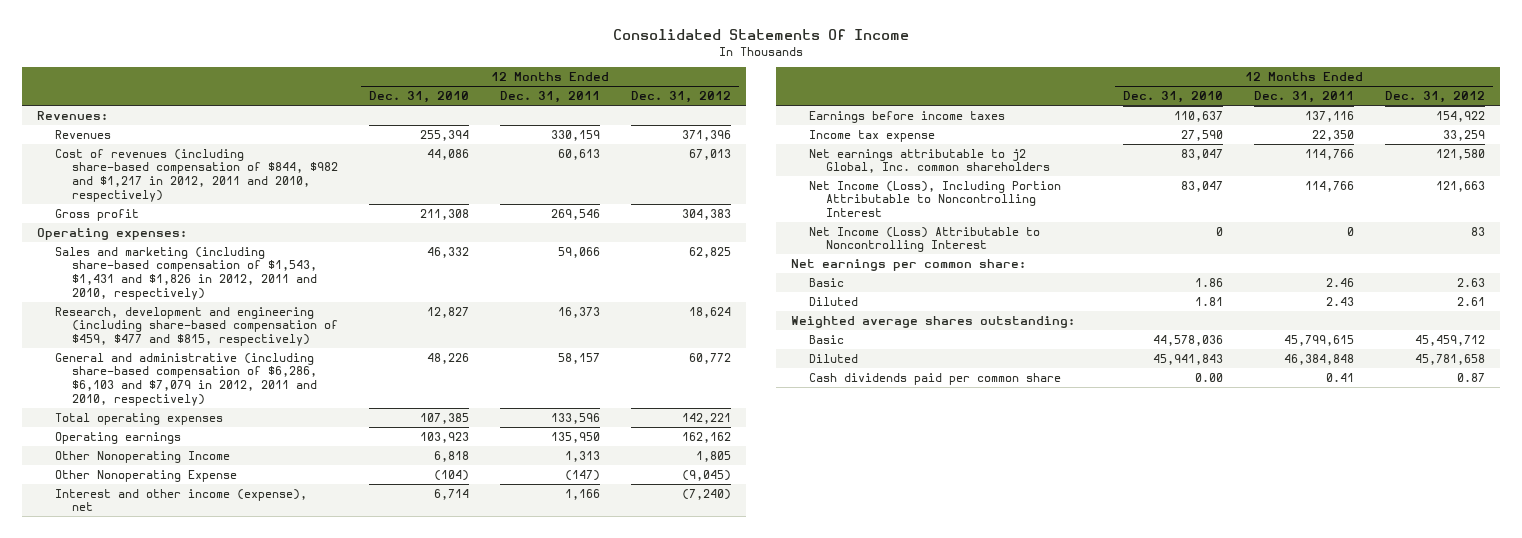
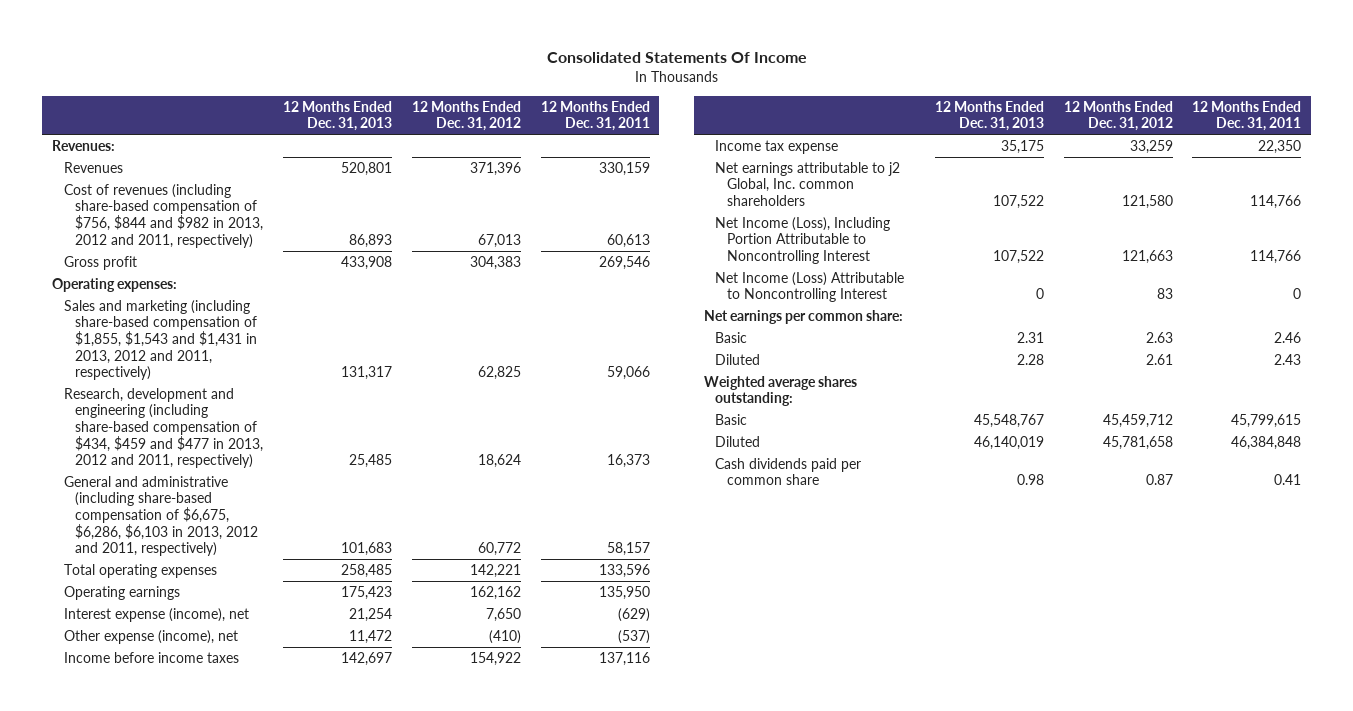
[369,91,470,104] Dec. 31, 2010 -> none
none -> [283,100,393,132] 12 Months Ended Dec. 31, 2013
[54,148,339,202] Cost of revenues (including share-based compensation of $844, $982 and $1,217 in 2012, 2011 and 2010, respectively) -> [63,183,264,248] Cost of revenues (including share-based compensation of $756, $844 and $982 in 2013, 2012 and 2011, respectively)
[54,246,318,300] Sales and marketing (including share-based compensation of $1,543, $1,431 and $1,826 in 2012, 2011 and 2010, respectively) -> [63,299,258,381] Sales and marketing (including share-based compensation of $1,855, $1,543 and $1,431 in 2013, 2012 and 2011, respectively)
[54,306,339,347] Research, development and engineering (including share-based compensation of $459, $477 and $815, respectively) -> [63,387,264,469] Research, development and engineering (including share-based compensation of $434, $459 and $477 in 2013, 2012 and 2011, respectively)
[54,352,318,406] General and administrative (including share-based compensation of $6,286, $6,103 and $7,079 in 2012, 2011 and 2010, respectively) -> [63,475,259,557] General and administrative (including share-based compensation of $6,675, $6,286, $6,103 in 2013, 2012 and 2011, respectively)
[54,450,230,463] Other Nonoperating Income -> none
[54,469,237,482] Other Nonoperating Expense -> none
none -> [63,607,249,622] Interest expense (income), net
[54,488,307,512] Interest and other income (expense), net -> [63,629,238,644] Other expense (income), net
[565,488,601,500] 1,166 -> [617,629,650,644] (537)
[681,488,731,500] (7,240) -> [488,629,521,644] (410)
[808,110,1005,123] Earnings before income taxes -> [63,651,239,663] Income before income taxes

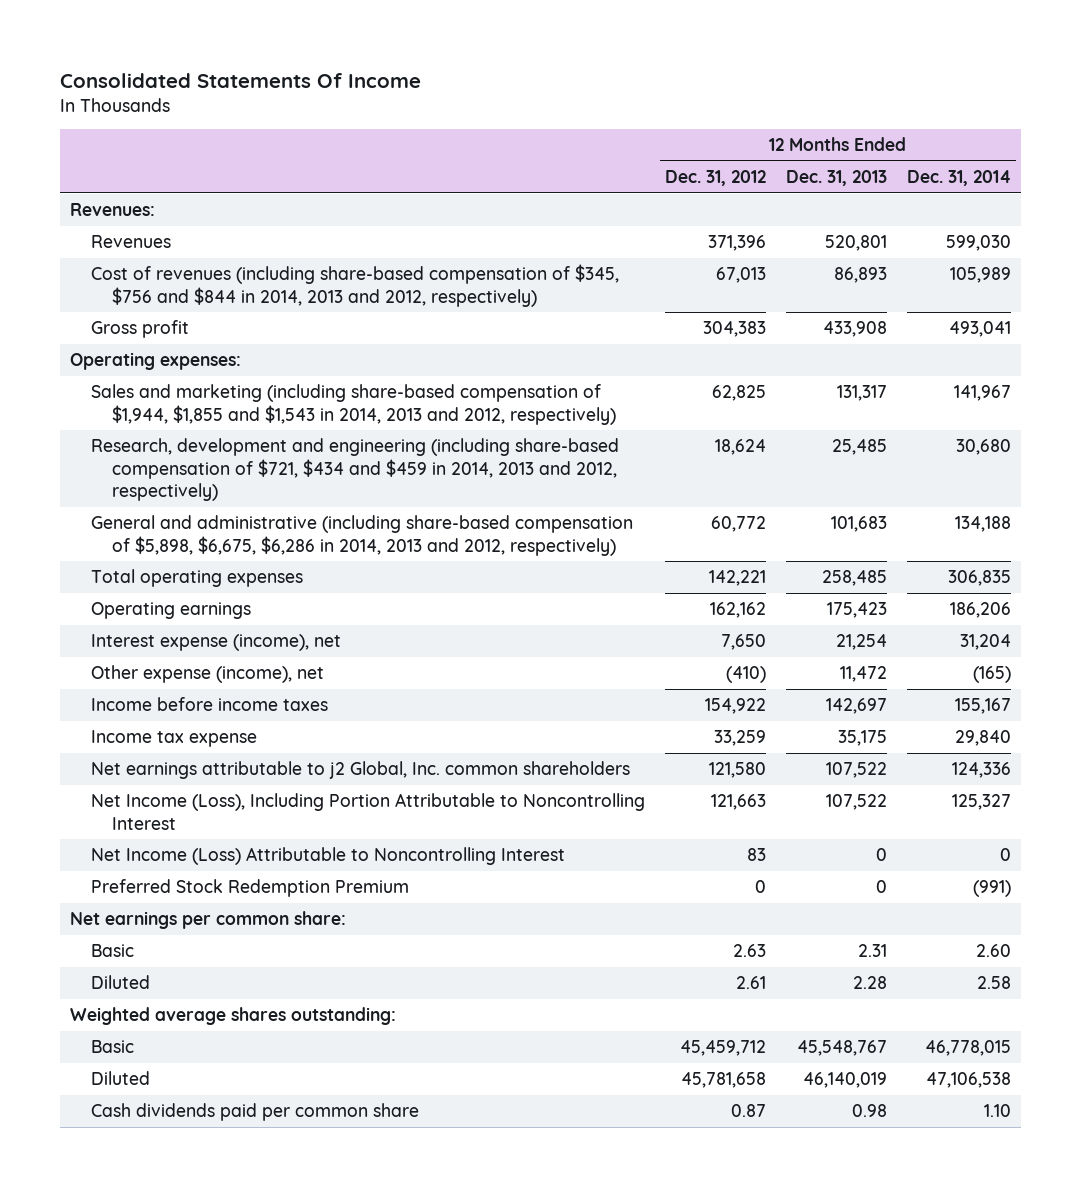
[540,100,650,132] 12 Months Ended Dec. 31, 2011 -> none
none -> [906,170,1011,187] Dec. 31, 2014
[63,183,264,248] Cost of revenues (including share-based compensation of $756, $844 and $982 in 2013, 2012 and 2011, respectively) -> [91,264,620,307] Cost of revenues (including share-based compensation of $345, $756 and $844 in 2014, 2013 and 2012, respectively)
[63,299,258,381] Sales and marketing (including share-based compensation of $1,855, $1,543 and $1,431 in 2013, 2012 and 2011, respectively) -> [91,384,617,425] Sales and marketing (including share-based compensation of $1,944, $1,855 and $1,543 in 2014, 2013 and 2012, respectively)
[63,387,264,469] Research, development and engineering (including share-based compensation of $434, $459 and $477 in 2013, 2012 and 2011, respectively) -> [91,438,620,502] Research, development and engineering (including share-based compensation of $721, $434 and $459 in 2014, 2013 and 2012, respectively)
[63,475,259,557] General and administrative (including share-based compensation of $6,675, $6,286, $6,103 in 2013, 2012 and 2011, respectively) -> [91,515,634,556] General and administrative (including share-based compensation of $5,898, $6,675, $6,286 in 2014, 2013 and 2012, respectively)
none -> [91,879,410,898] Preferred Stock Redemption Premium

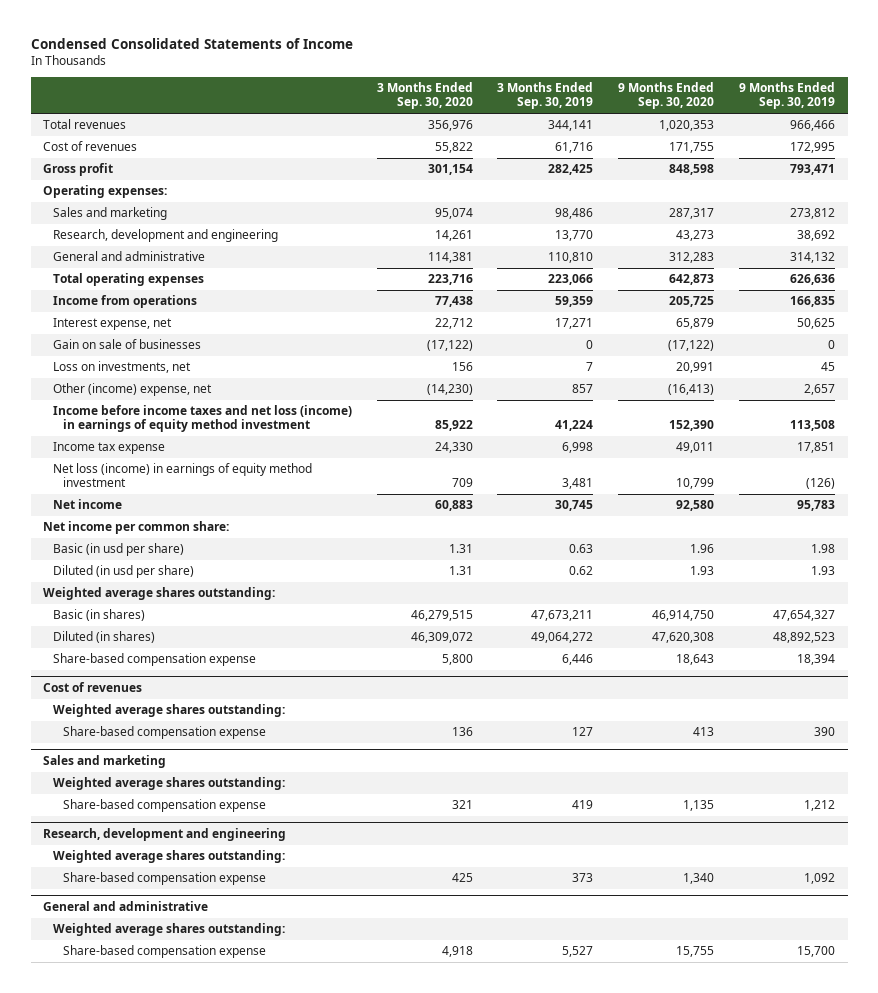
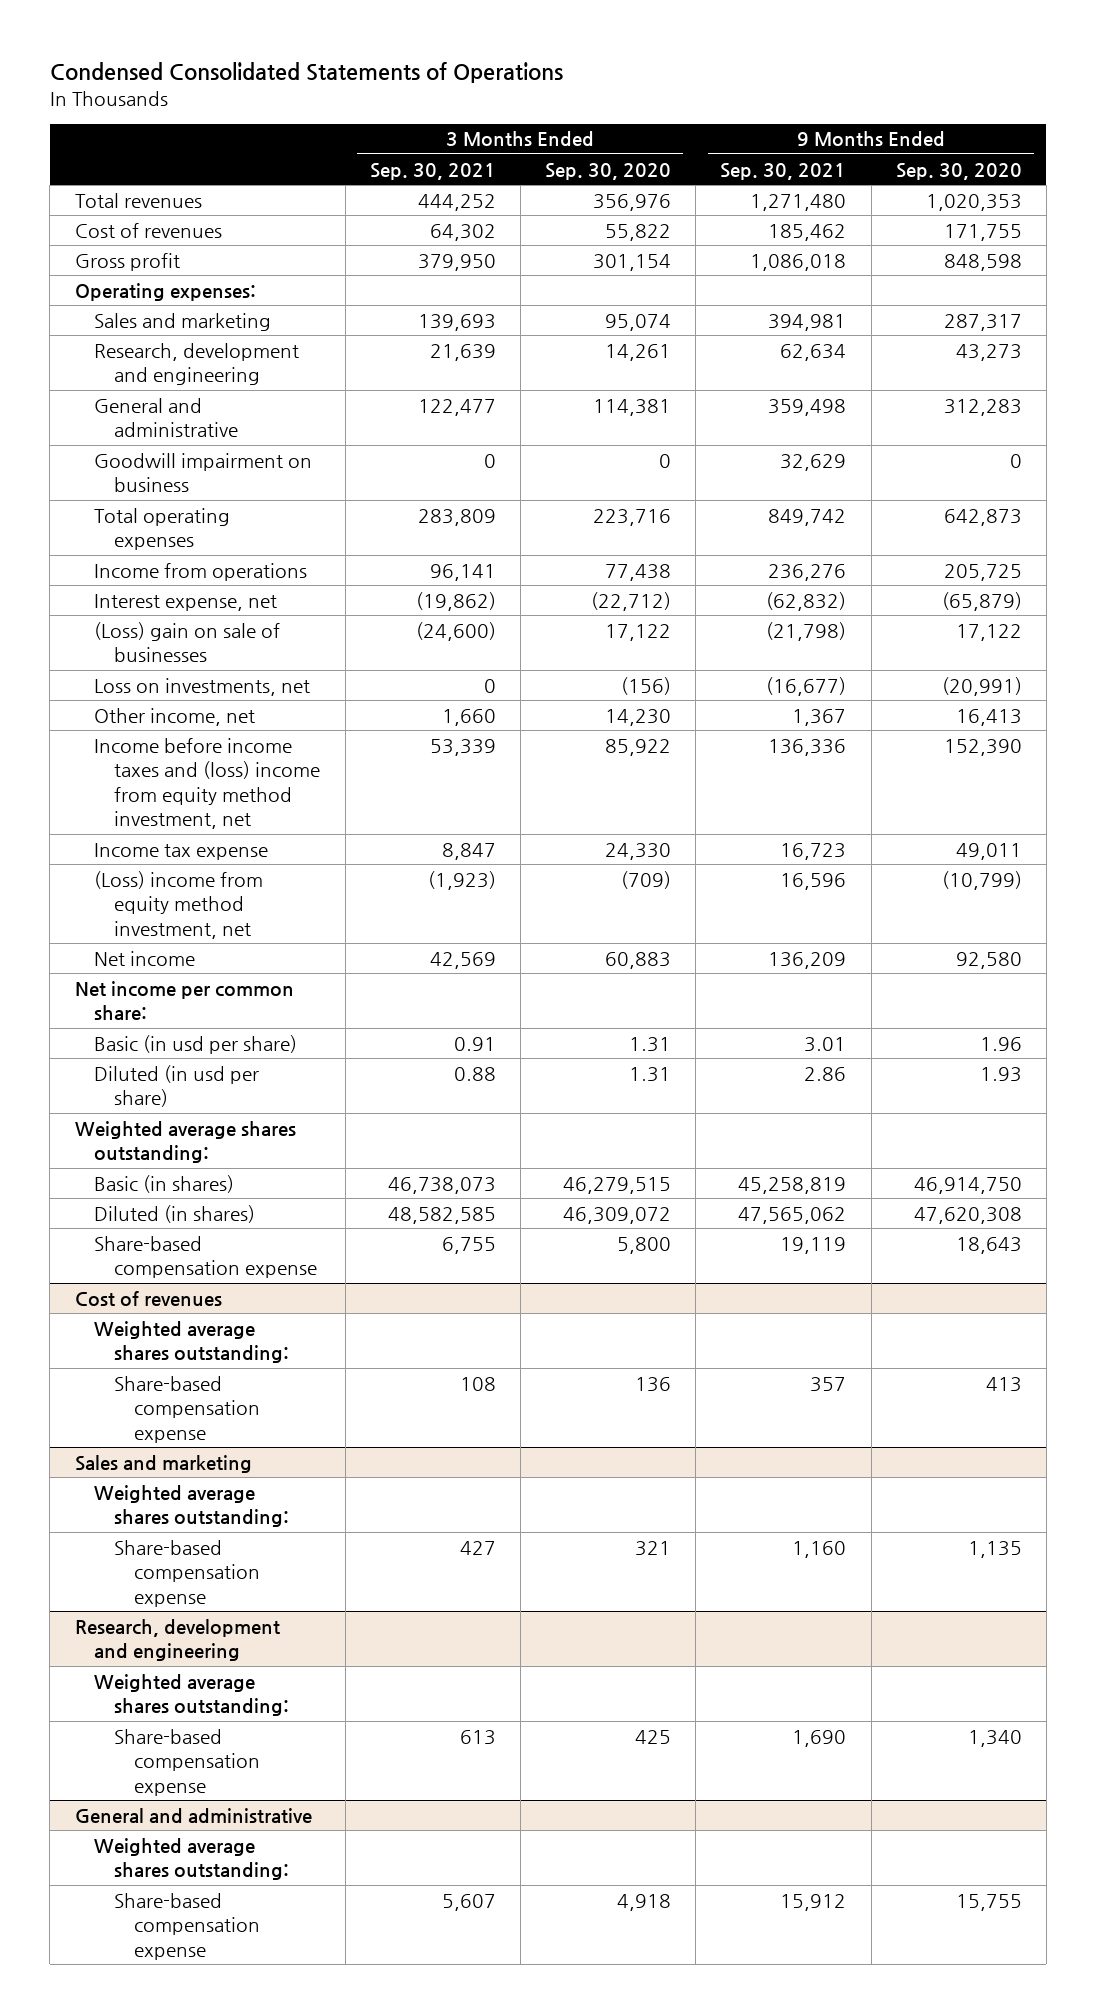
[30,37,353,49] Condensed Consolidated Statements of Income -> [49,62,563,84] Condensed Consolidated Statements of Operations
[497,82,594,110] 3 Months Ended Sep. 30, 2019 -> none
[739,82,836,110] 9 Months Ended Sep. 30, 2019 -> none
none -> [369,162,496,180] Sep. 30, 2021
none -> [720,162,847,180] Sep. 30, 2021
none -> [94,452,313,493] Goodwill impairment on business
[434,318,473,330] 22,712 -> [591,591,672,611] (22,712)
[676,318,715,330] 65,879 -> [941,591,1022,611] (65,879)
[52,339,201,350] Gain on sale of businesses -> [94,621,281,663] (Loss) gain on sale of businesses
[426,340,473,352] (17,122) -> [605,623,672,641] 17,122
[668,340,715,352] (17,122) -> [955,623,1022,641] 17,122
[451,362,473,372] 156 -> [621,676,672,695] (156)
[676,362,715,374] 20,991 -> [941,676,1022,696] (20,991)
[52,383,212,397] Other (income) expense, net -> [94,707,256,726] Other income, net
[426,384,473,396] (14,230) -> [605,708,672,726] 14,230
[668,384,715,396] (16,413) -> [955,708,1022,726] 16,413
[52,405,352,433] Income before income taxes and net loss (income) in earnings of equity method investment -> [94,737,321,830] Income before income taxes and (loss) income from equity method investment, net
[52,463,312,488] Net loss (income) in earnings of equity method investment -> [94,870,264,939] (Loss) income from equity method investment, net
[451,478,473,488] 709 -> [621,870,672,889] (709)
[676,478,715,490] 10,799 -> [941,870,1022,890] (10,799)

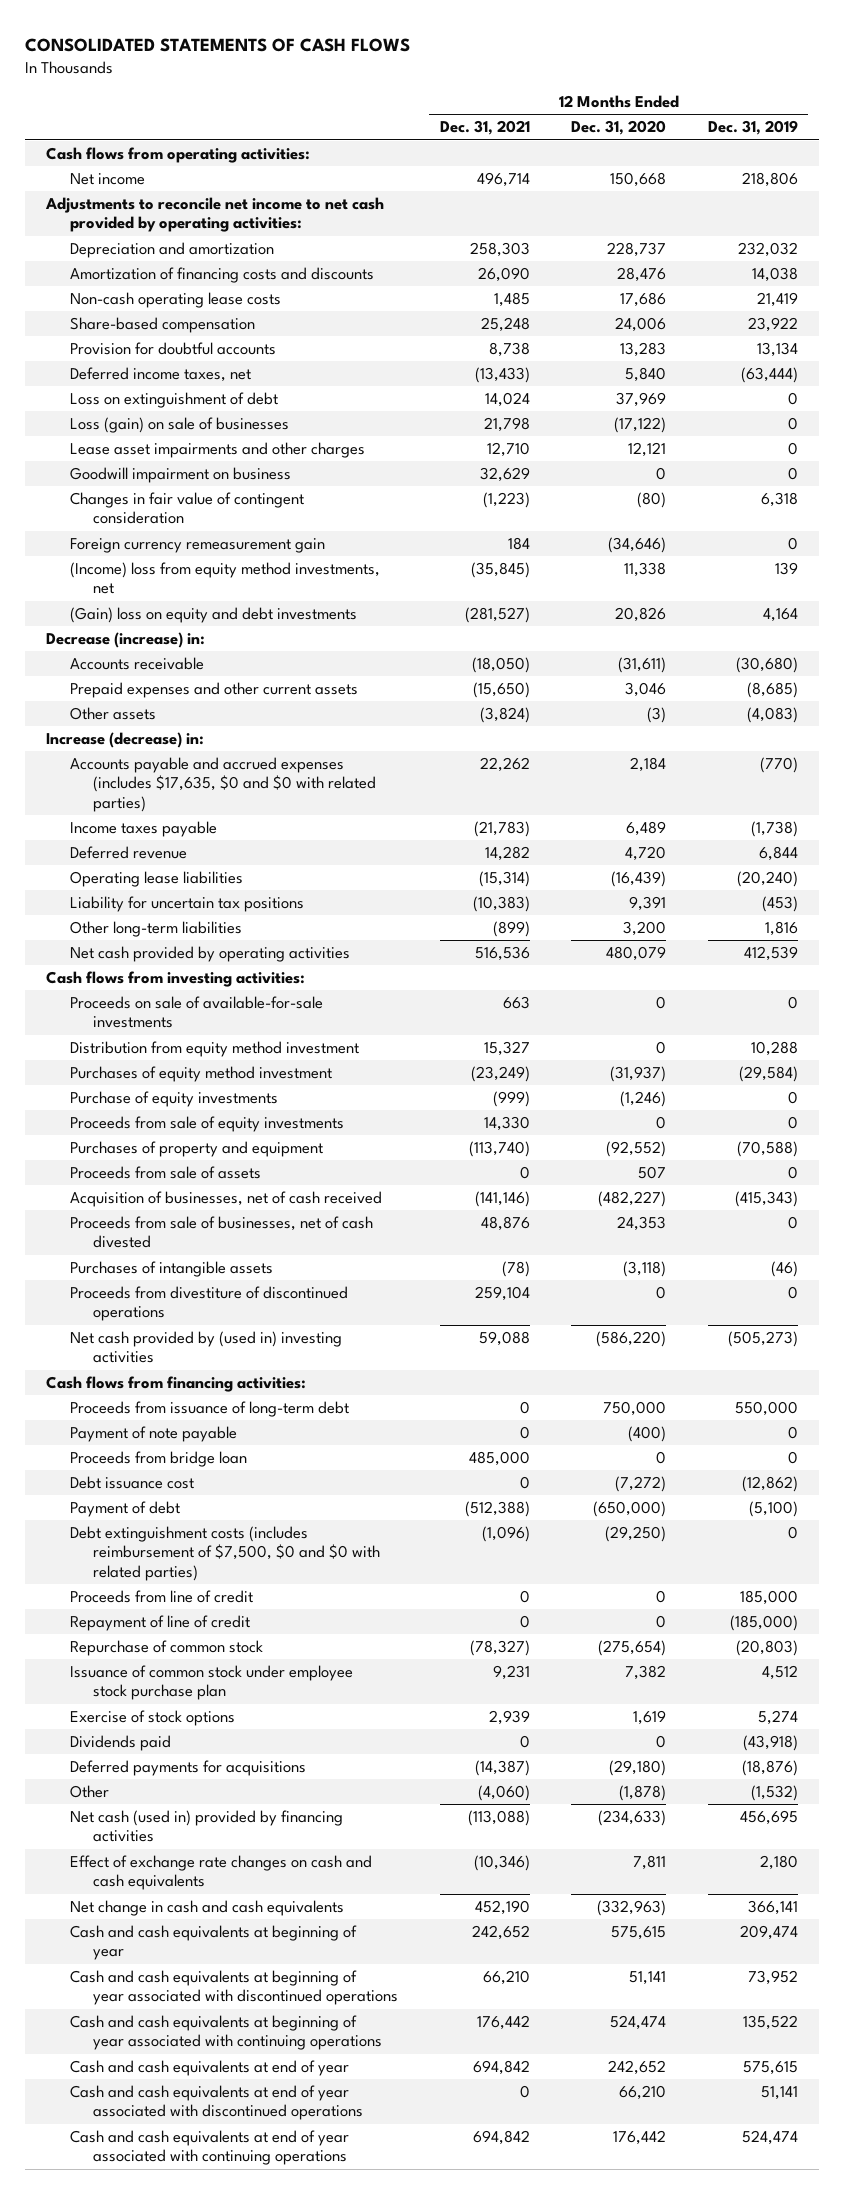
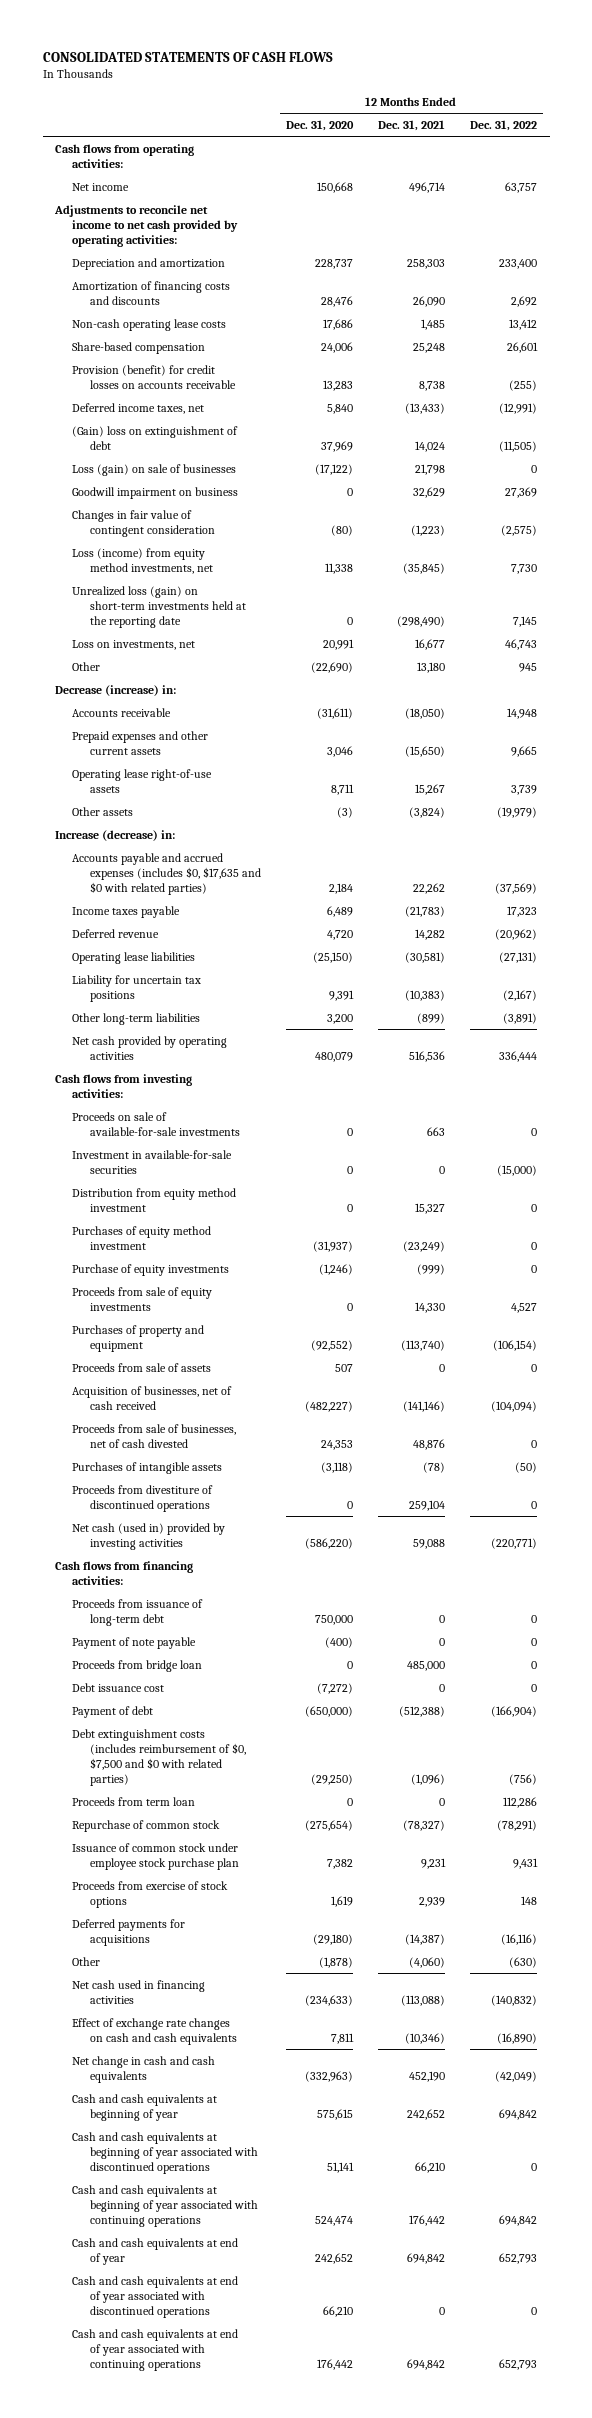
[707,120,798,136] Dec. 31, 2019 -> none
none -> [470,119,538,131] Dec. 31, 2022
[69,342,276,356] Provision for doubtful accounts -> [72,364,236,389] Provision (benefit) for credit losses on accounts receivable
[69,392,278,409] Loss on extinguishment of debt -> [72,425,239,450] (Gain) loss on extinguishment of debt
[69,442,365,459] Lease asset impairments and other charges -> none
[69,538,325,554] Foreign currency remeasurement gain -> none
[69,607,357,624] (Gain) loss on equity and debt investments -> none
[69,562,380,595] (Income) loss from equity method investments, net -> [72,547,213,574] Loss (income) from equity method investments, net
none -> [72,585,246,628] Unrealized loss (gain) on short-term investments held at the reporting date
none -> [72,639,196,650] Loss on investments, net
none -> [72,661,101,671] Other
none -> [72,768,213,793] Operating lease right-of-use assets
[69,757,377,812] Accounts payable and accrued expenses (includes $17,635, $0 and $0 with related parties) -> [72,852,261,895] Accounts payable and accrued expenses (includes $0, $17,635 and $0 with related parties)
[478,871,530,888] (15,314) -> [404,951,445,963] (30,581)
[611,871,667,888] (16,439) -> [312,951,353,963] (25,150)
none -> [72,1149,233,1174] Investment in available-for-sale securities
[69,1331,342,1364] Net cash provided by (used in) investing activities -> [72,1522,226,1550] Net cash (used in) provided by investing activities
[69,1615,250,1632] Repayment of line of credit -> none
[69,1526,381,1581] Debt extinguishment costs (includes reimbursement of $7,500, $0 and $0 with related parties) -> [72,1728,246,1786] Debt extinguishment costs (includes reimbursement of $0, $7,500 and $0 with related parties)
[69,1590,253,1604] Proceeds from line of credit -> [72,1796,196,1806] Proceeds from term loan
[69,1735,171,1752] Dividends paid -> none
[69,1710,235,1727] Exercise of stock options -> [72,1880,229,1908] Proceeds from exercise of stock options
[69,1810,343,1843] Net cash (used in) provided by financing activities -> [72,1979,206,2004] Net cash used in financing activities

